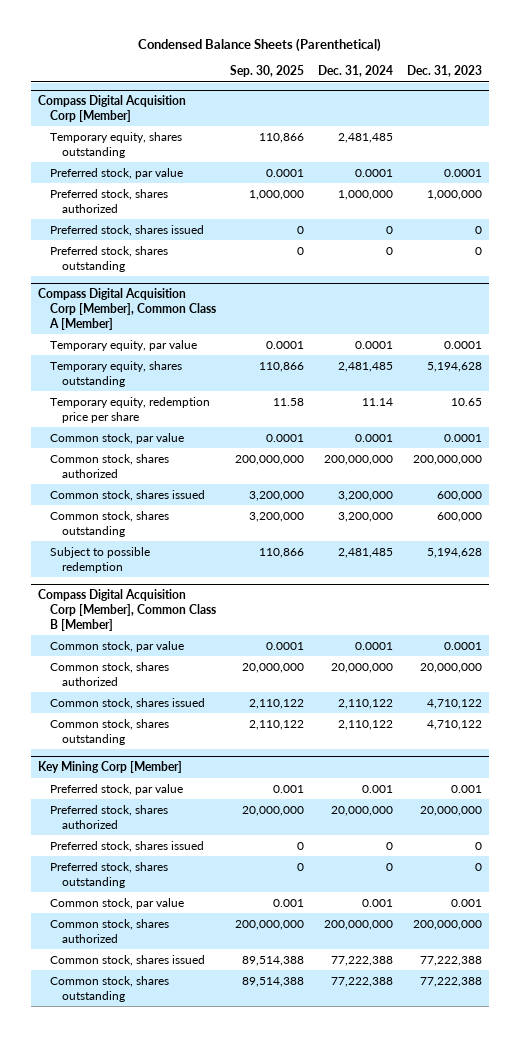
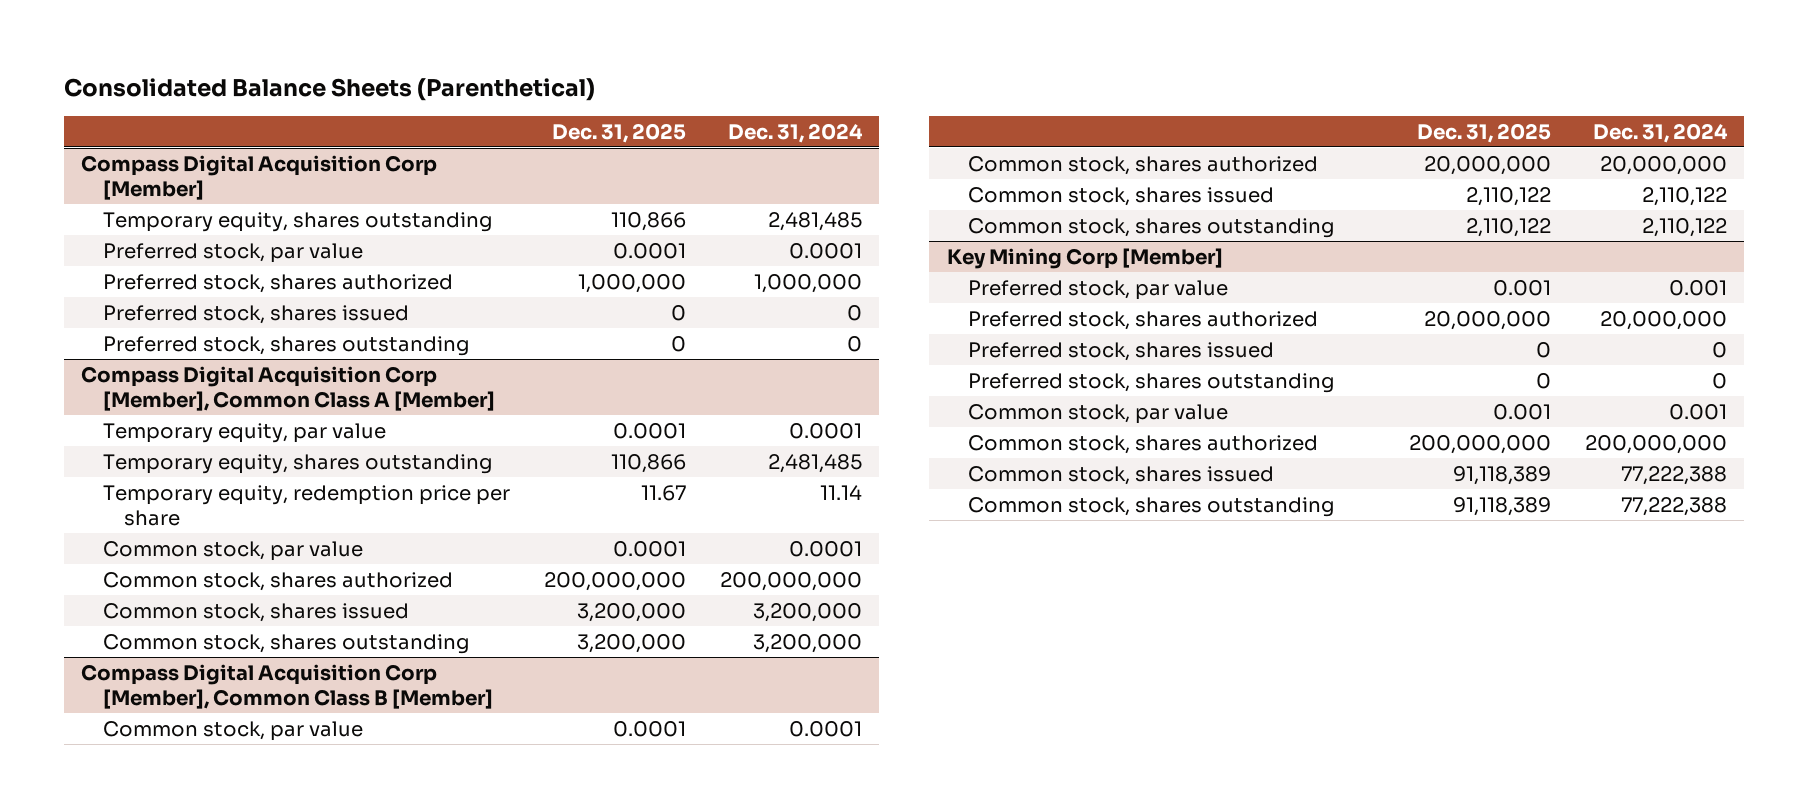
[138,38,382,53] Condensed Balance Sheets (Parenthetical) -> [64,77,596,101] Consolidated Balance Sheets (Parenthetical)
[229,65,304,78] Sep. 30, 2025 -> none
[406,65,482,78] Dec. 31, 2023 -> none
none -> [551,122,686,143] Dec. 31, 2025
[50,546,151,573] Subject to possible redemption -> none

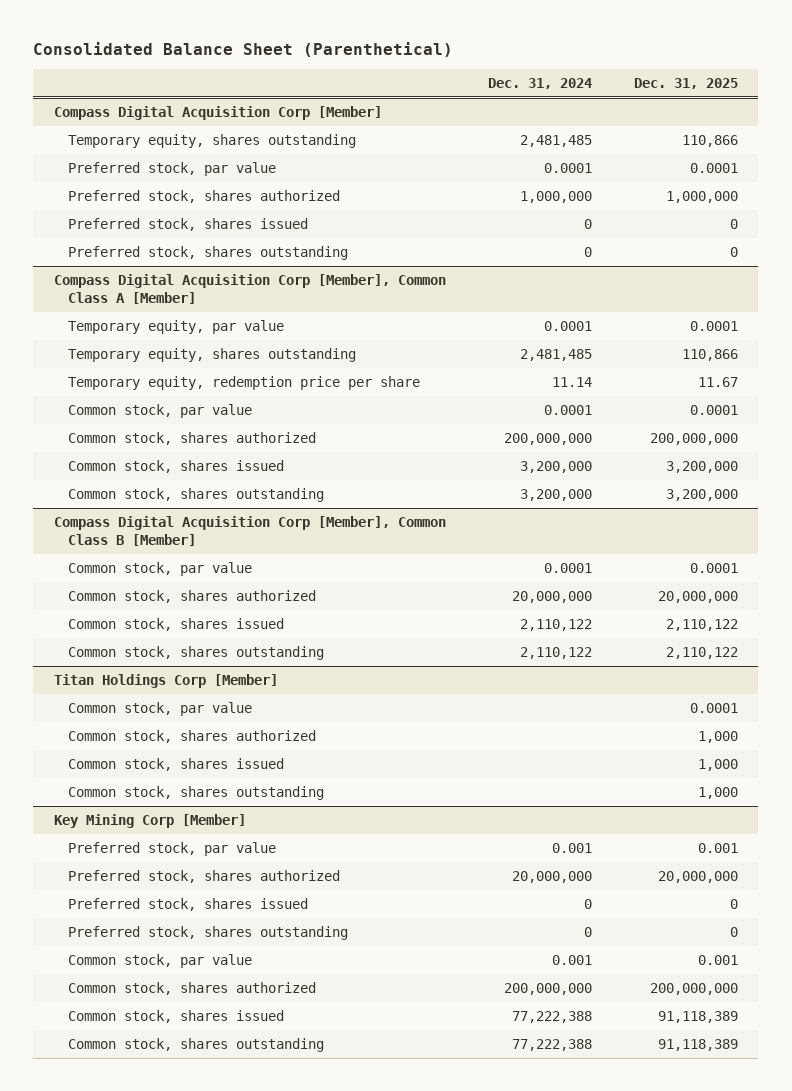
[64,77,596,101] Consolidated Balance Sheets (Parenthetical) -> [33,42,454,58] Consolidated Balance Sheet (Parenthetical)
none -> [54,673,279,688] Titan Holdings Corp [Member]
none -> [68,701,253,716] Common stock, par value
none -> [68,729,317,743] Common stock, shares authorized
none -> [68,757,285,771] Common stock, shares issued
none -> [68,785,325,800] Common stock, shares outstanding

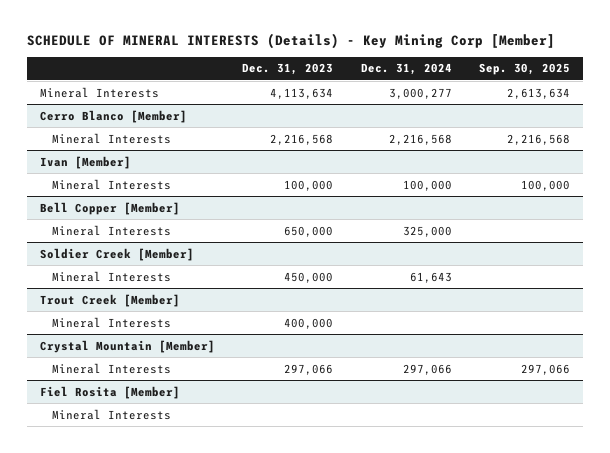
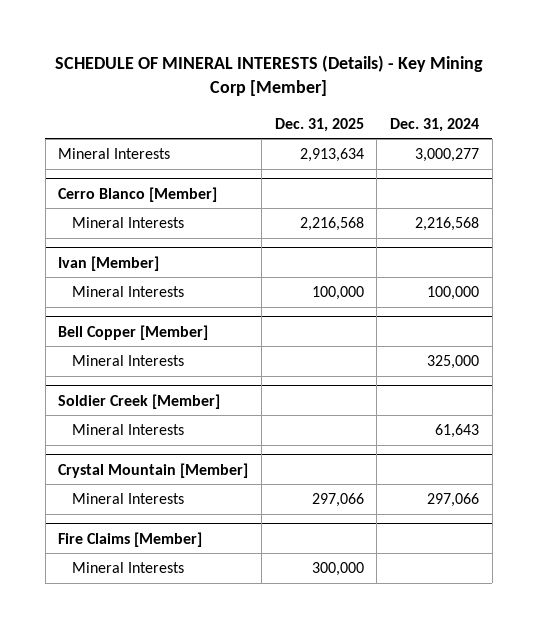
[242,63,334,76] Dec. 31, 2023 -> none
[478,63,570,76] Sep. 30, 2025 -> none
none -> [274,117,364,132] Dec. 31, 2025
[40,293,181,307] Trout Creek [Member] -> none
[51,316,171,328] Mineral Interests -> none
[40,385,181,399] Fiel Rosita [Member] -> [58,531,203,547] Fire Claims [Member]

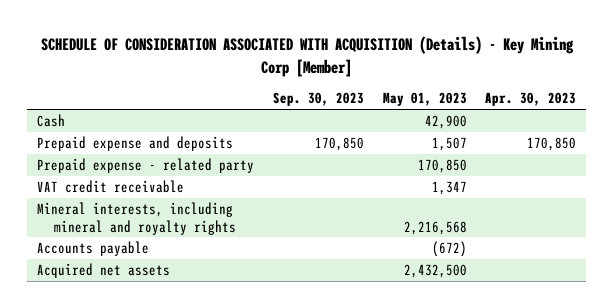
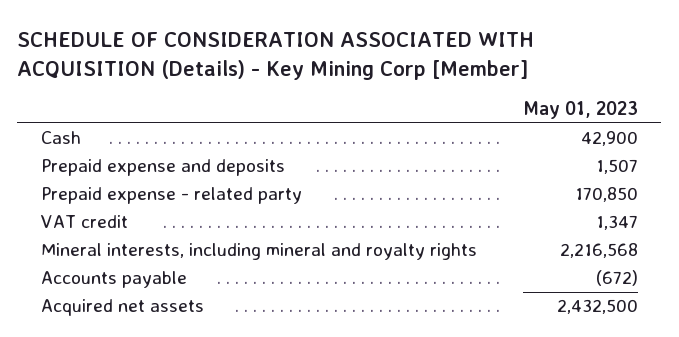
[272,92,364,107] Sep. 30, 2023 -> none
[485,92,577,107] Apr. 30, 2023 -> none
[36,180,184,194] VAT credit receivable -> [40,215,128,229] VAT credit

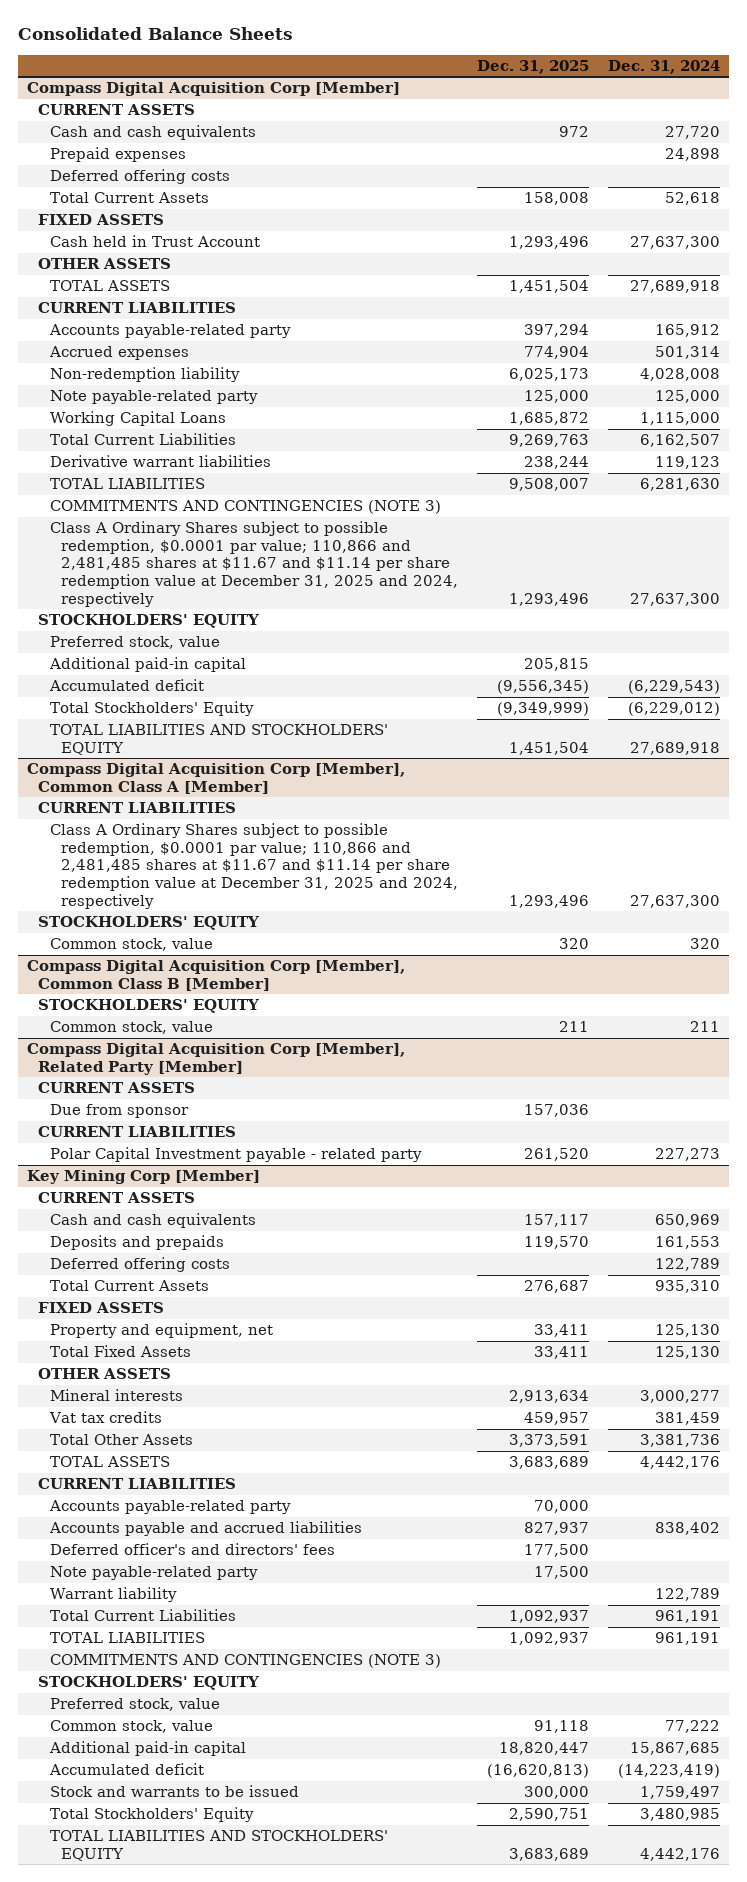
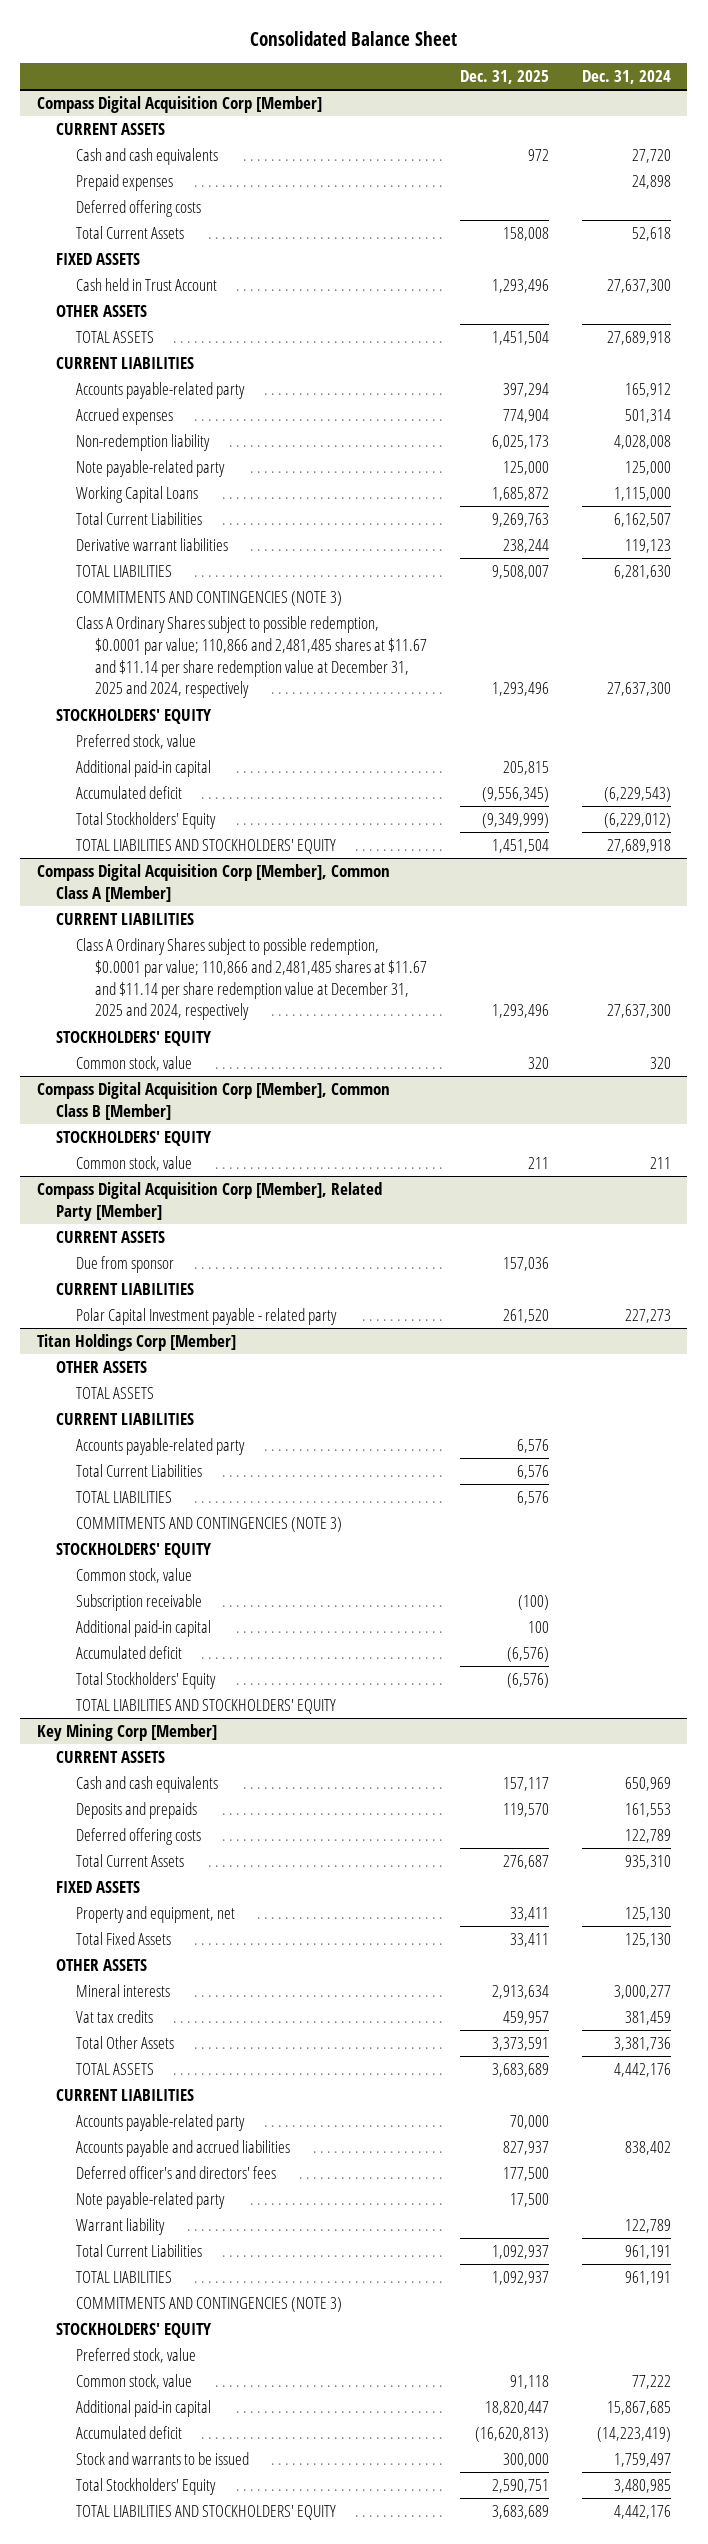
[17,27,293,41] Consolidated Balance Sheets -> [249,31,457,47] Consolidated Balance Sheet
none -> [36,1334,236,1352] Titan Holdings Corp [Member]
none -> [56,1361,148,1374] OTHER ASSETS
none -> [75,1387,154,1400] TOTAL ASSETS
none -> [56,1413,195,1426] CURRENT LIABILITIES
none -> [75,1438,245,1456] Accounts payable-related party
none -> [75,1464,202,1478] Total Current Liabilities
none -> [75,1491,172,1504] TOTAL LIABILITIES
none -> [75,1517,342,1533] COMMITMENTS AND CONTINGENCIES (NOTE 3)
none -> [56,1543,212,1559] STOCKHOLDERS' EQUITY
none -> [75,1568,192,1584] Common stock, value
none -> [75,1594,202,1612] Subscription receivable
none -> [75,1620,211,1638] Additional paid-in capital
none -> [75,1646,182,1660] Accumulated deficit
none -> [75,1672,216,1690] Total Stockholders' Equity
none -> [75,1699,336,1715] TOTAL LIABILITIES AND STOCKHOLDERS' EQUITY

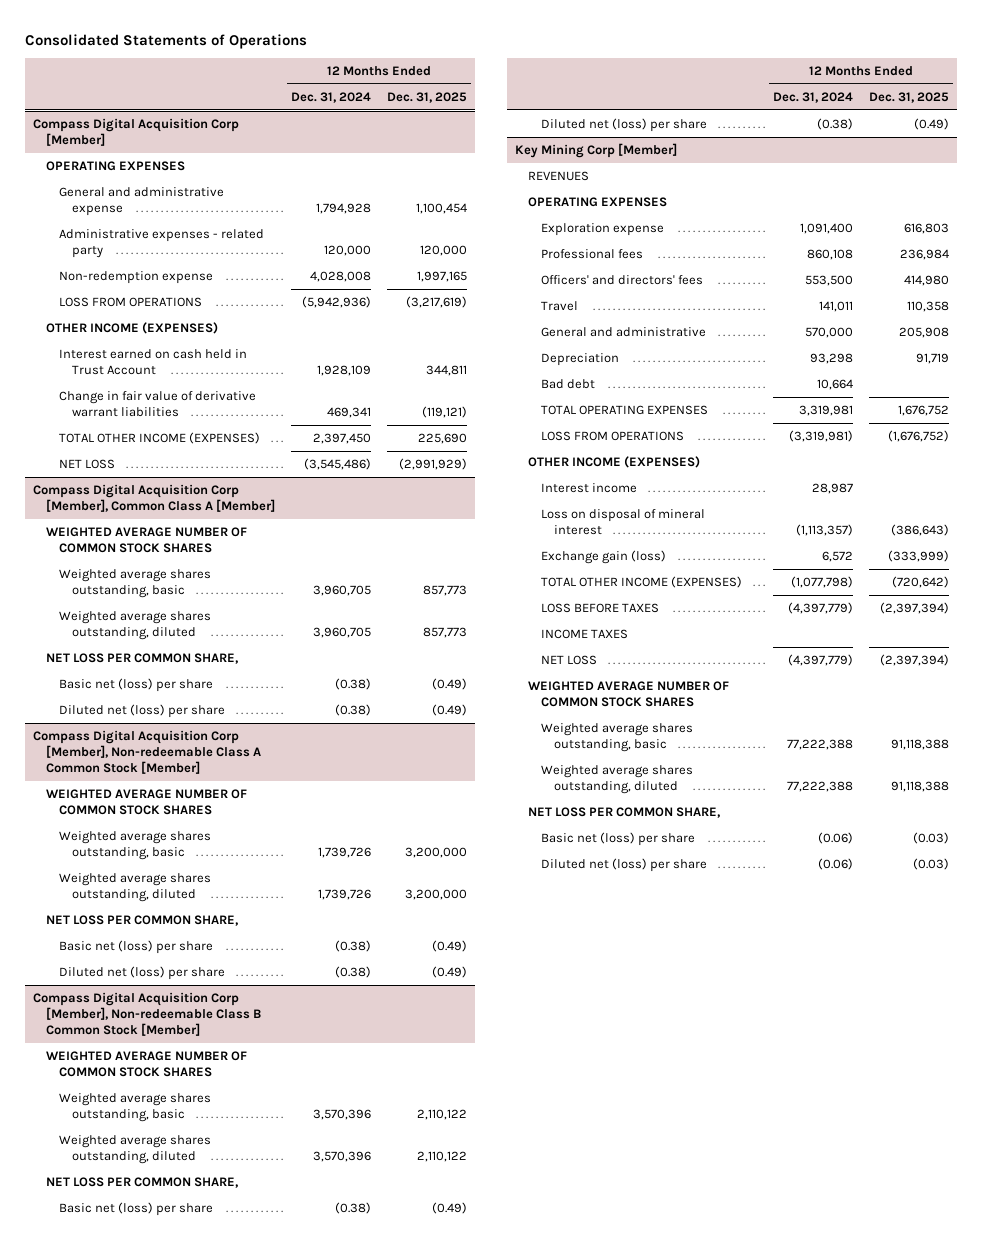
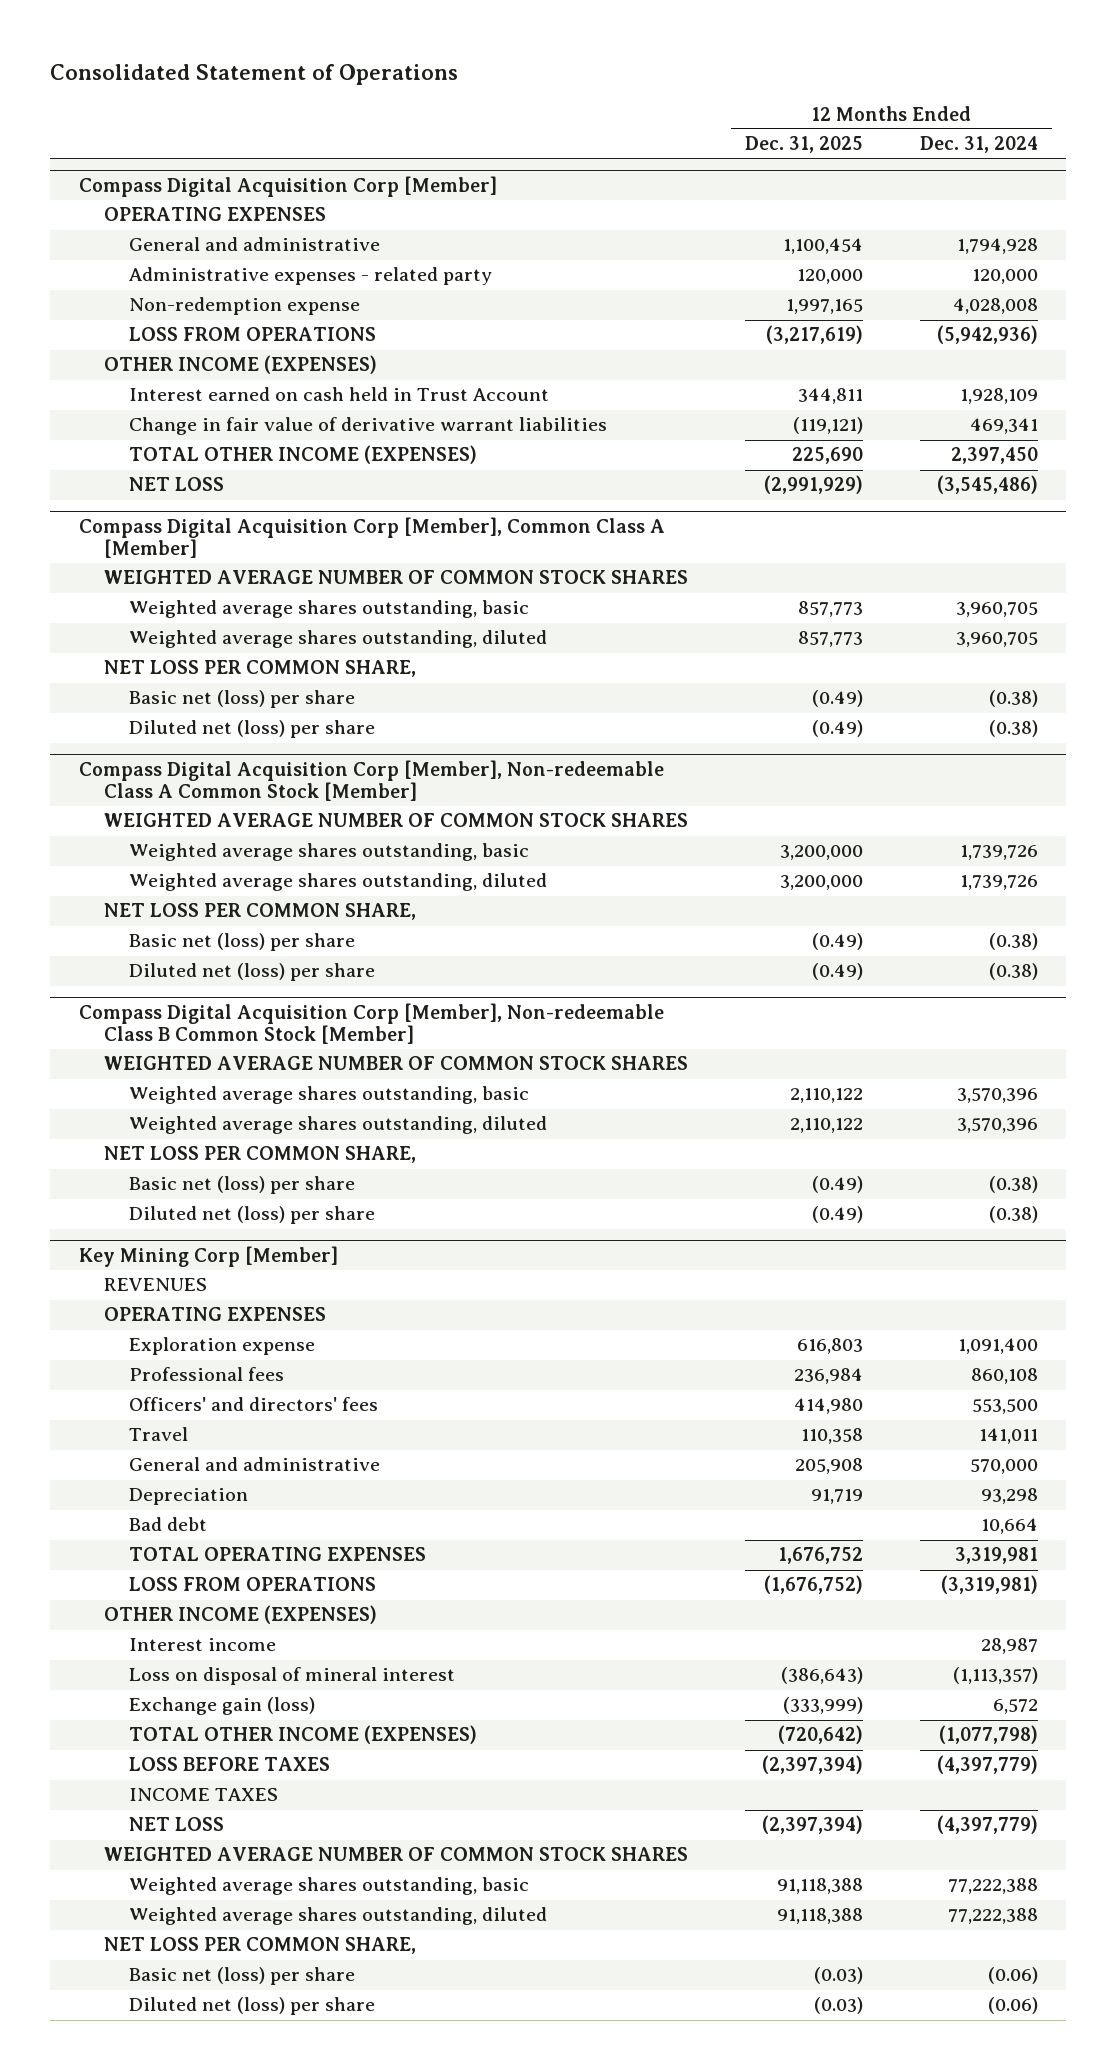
[24,33,307,49] Consolidated Statements of Operations -> [49,63,458,85] Consolidated Statement of Operations
[58,187,224,217] General and administrative expense -> [128,237,380,252] General and administrative

